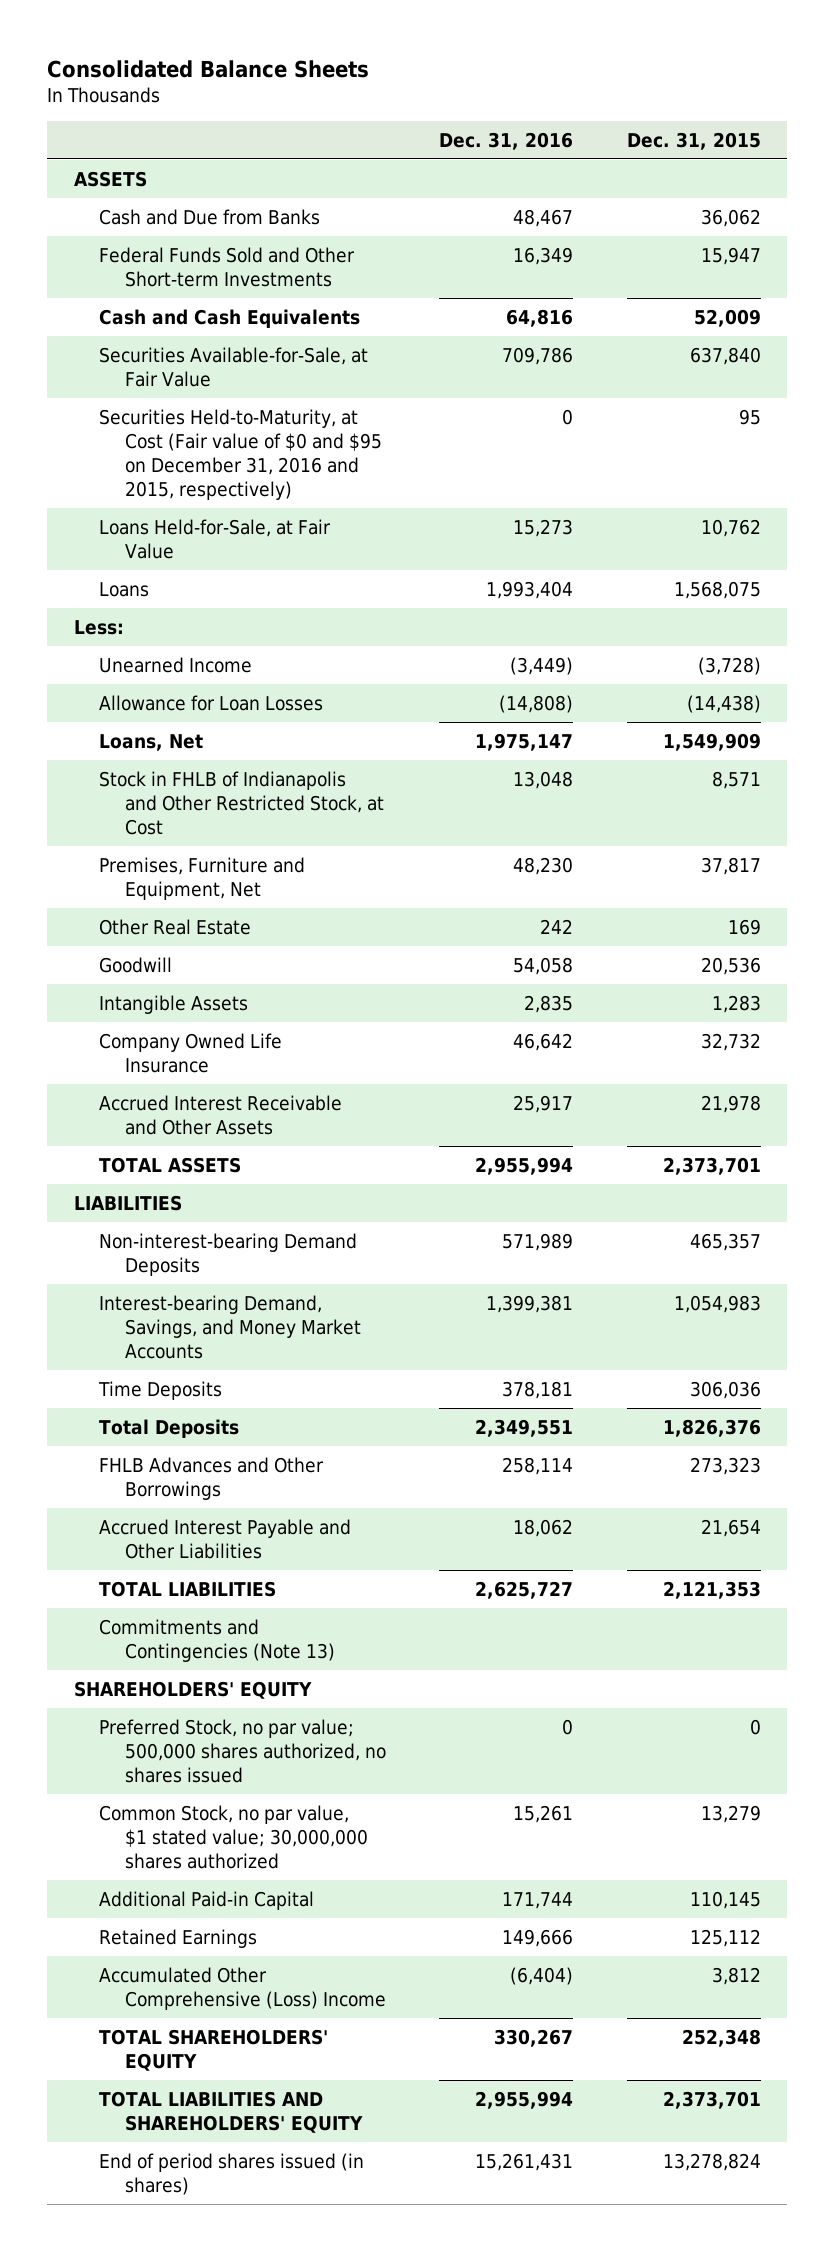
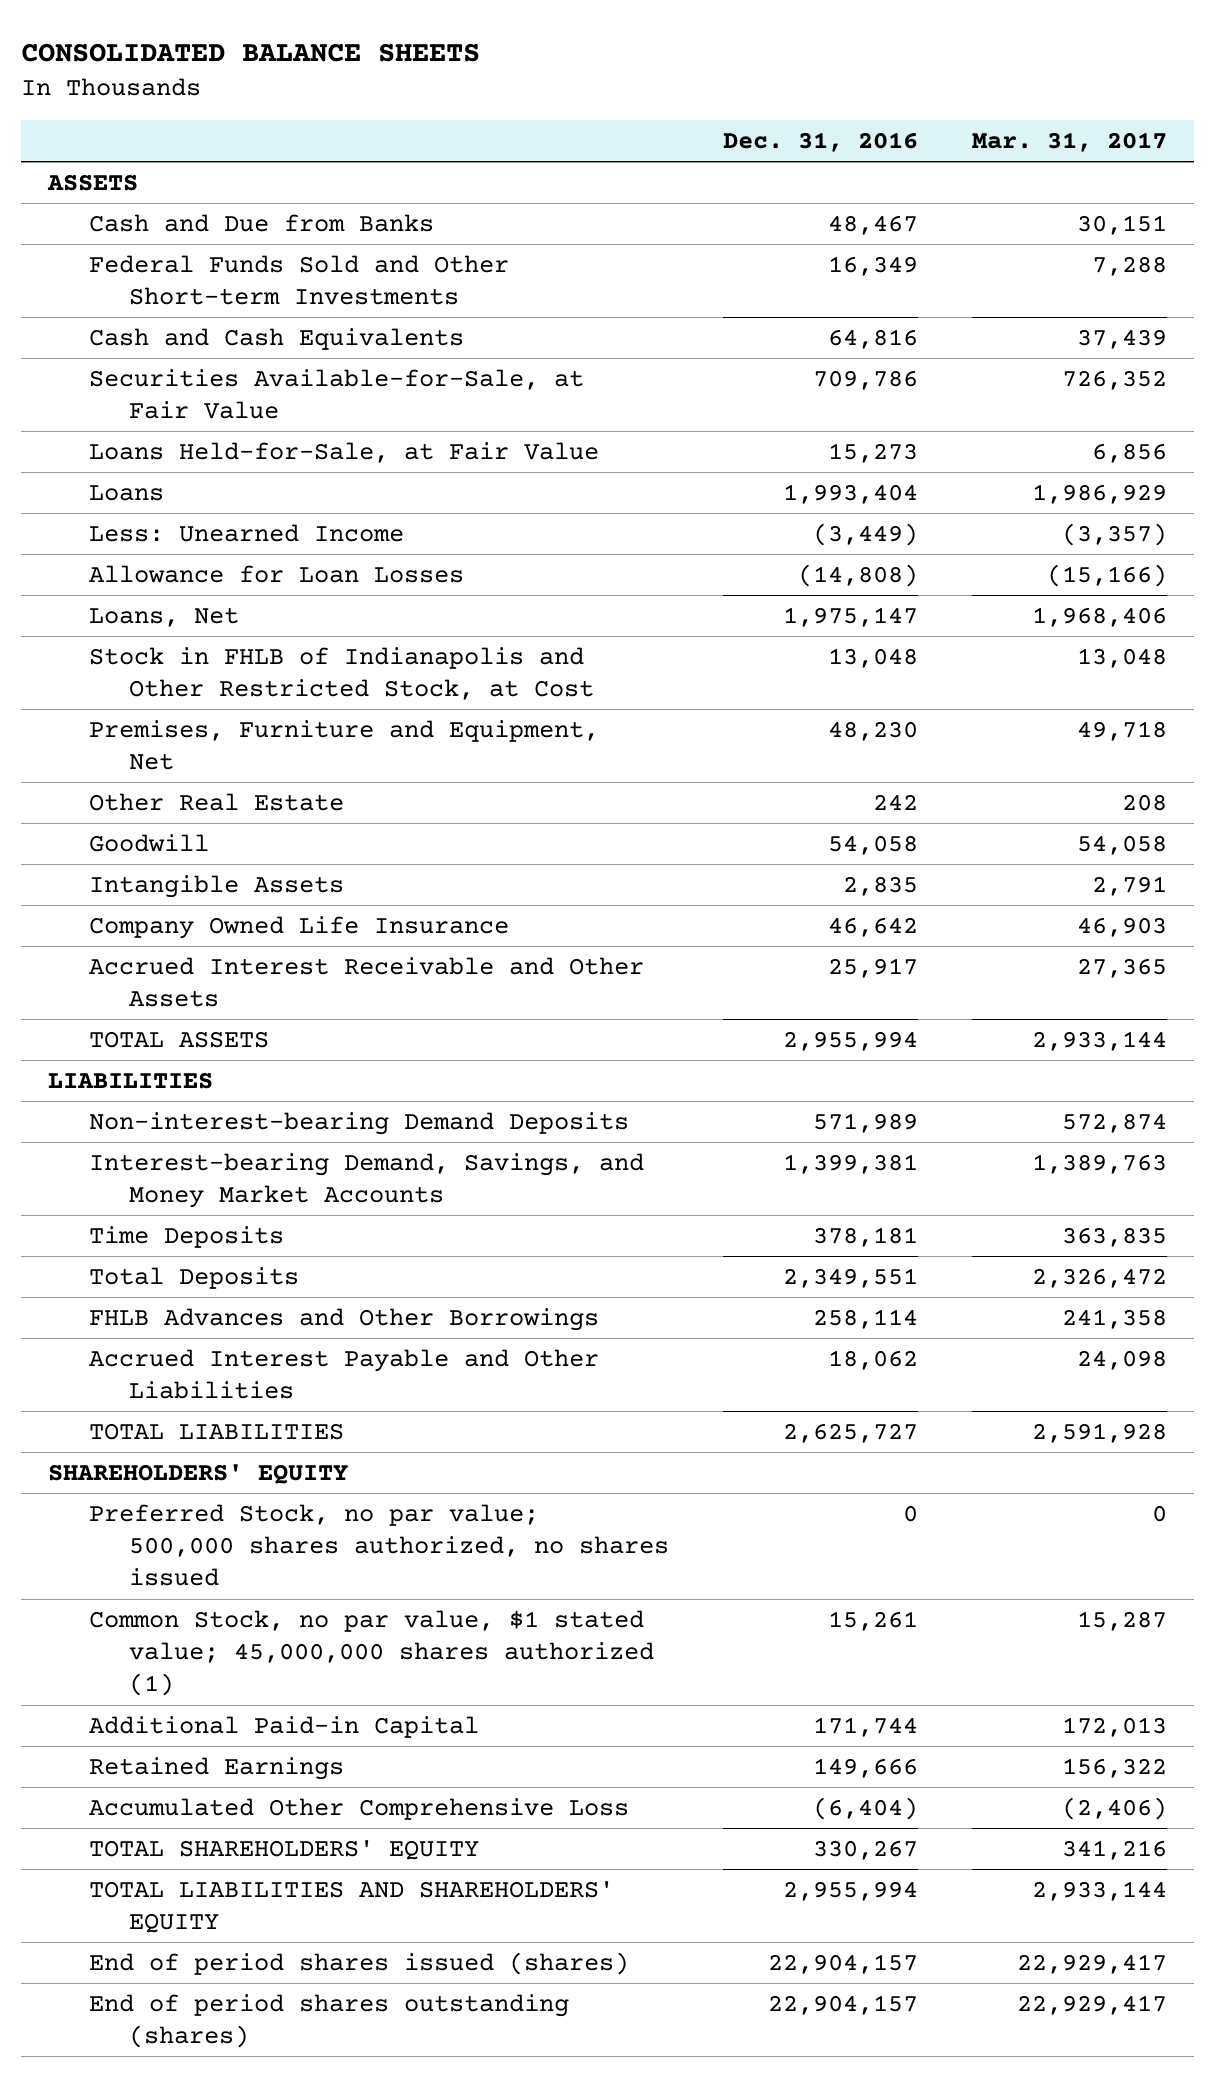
[47,59,370,78] Consolidated Balance Sheets -> [21,42,481,62] CONSOLIDATED BALANCE SHEETS
[626,131,761,150] Dec. 31, 2015 -> none
none -> [972,131,1168,152] Mar. 31, 2017
[99,408,383,500] Securities Held-to-Maturity, at Cost (Fair value of $0 and $95 on December 31, 2016 and 2015, respectively) -> none
[73,619,124,635] Less: -> none
[99,656,253,673] Unearned Income -> [88,523,404,542] Less: Unearned Income
[99,1618,336,1662] Commitments and Contingencies (Note 13) -> none
[99,1804,369,1869] Common Stock, no par value, $1 stated value; 30,000,000 shares authorized -> [88,1609,655,1697] Common Stock, no par value, $1 stated value; 45,000,000 shares authorized (1)
[99,1966,387,2010] Accumulated Other Comprehensive (Loss) Income -> [88,1797,629,1820] Accumulated Other Comprehensive Loss
[99,2152,365,2195] End of period shares issued (in shares) -> [88,1951,629,1975] End of period shares issued (shares)
[475,2152,574,2171] 15,261,431 -> [768,1953,919,1974] 22,904,157
none -> [88,1993,569,2049] End of period shares outstanding (shares)

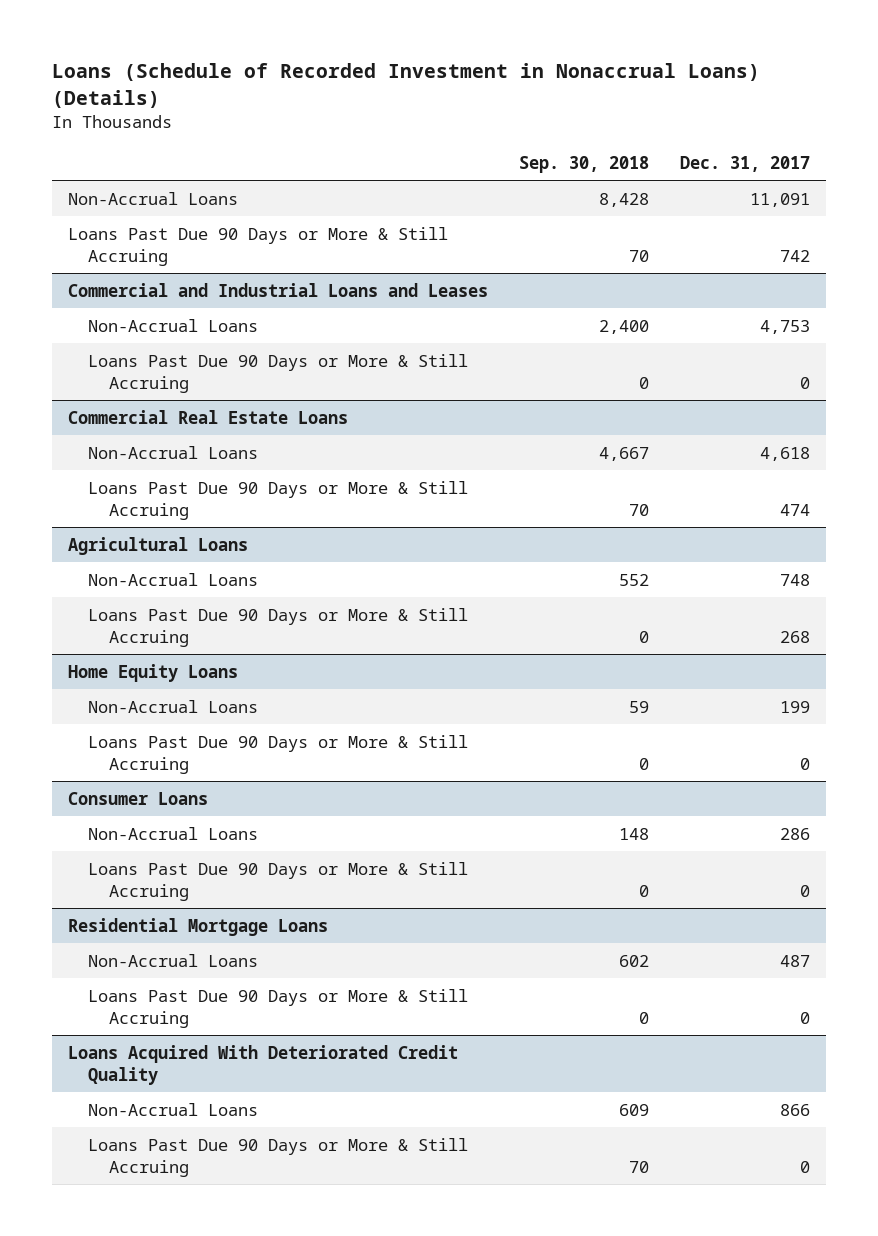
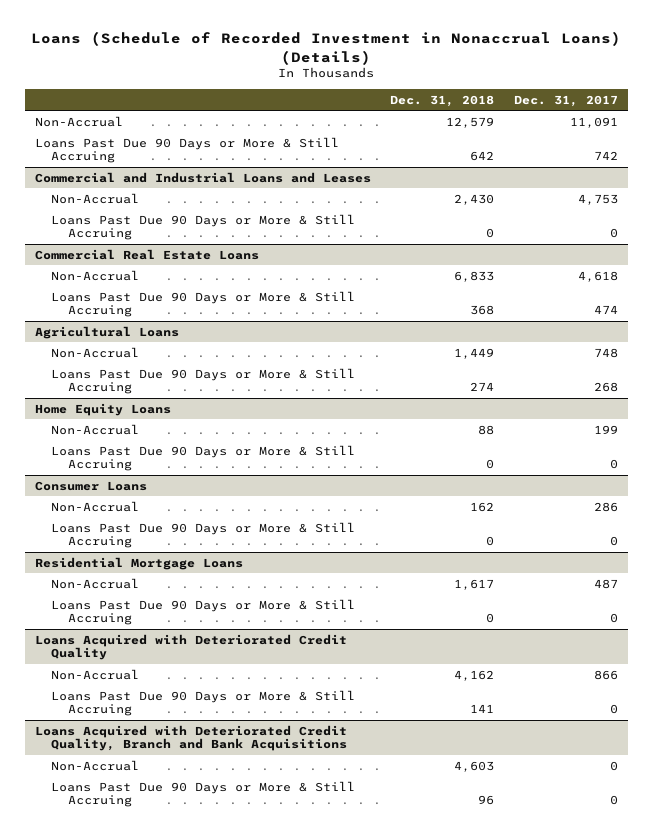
[519,155,650,173] Sep. 30, 2018 -> none
none -> [390,94,495,107] Dec. 31, 2018
[67,191,238,205] Non-Accrual Loans -> [34,115,123,127] Non-Accrual
[88,318,259,332] Non-Accrual Loans -> [51,192,140,204] Non-Accrual
[88,445,259,459] Non-Accrual Loans -> [51,269,140,281] Non-Accrual
[88,572,259,586] Non-Accrual Loans -> [51,346,140,358] Non-Accrual
[88,699,259,713] Non-Accrual Loans -> [51,423,140,435] Non-Accrual
[88,826,259,840] Non-Accrual Loans -> [51,500,140,512] Non-Accrual
[88,953,259,967] Non-Accrual Loans -> [51,577,140,589] Non-Accrual
[67,1044,458,1085] Loans Acquired With Deteriorated Credit Quality -> [34,633,347,661] Loans Acquired with Deteriorated Credit Quality
[88,1102,259,1116] Non-Accrual Loans -> [51,668,140,680] Non-Accrual
none -> [34,724,348,752] Loans Acquired with Deteriorated Credit Quality, Branch and Bank Acquisitions
none -> [51,759,140,771] Non-Accrual
none -> [51,780,356,808] Loans Past Due 90 Days or More & Still Accruing

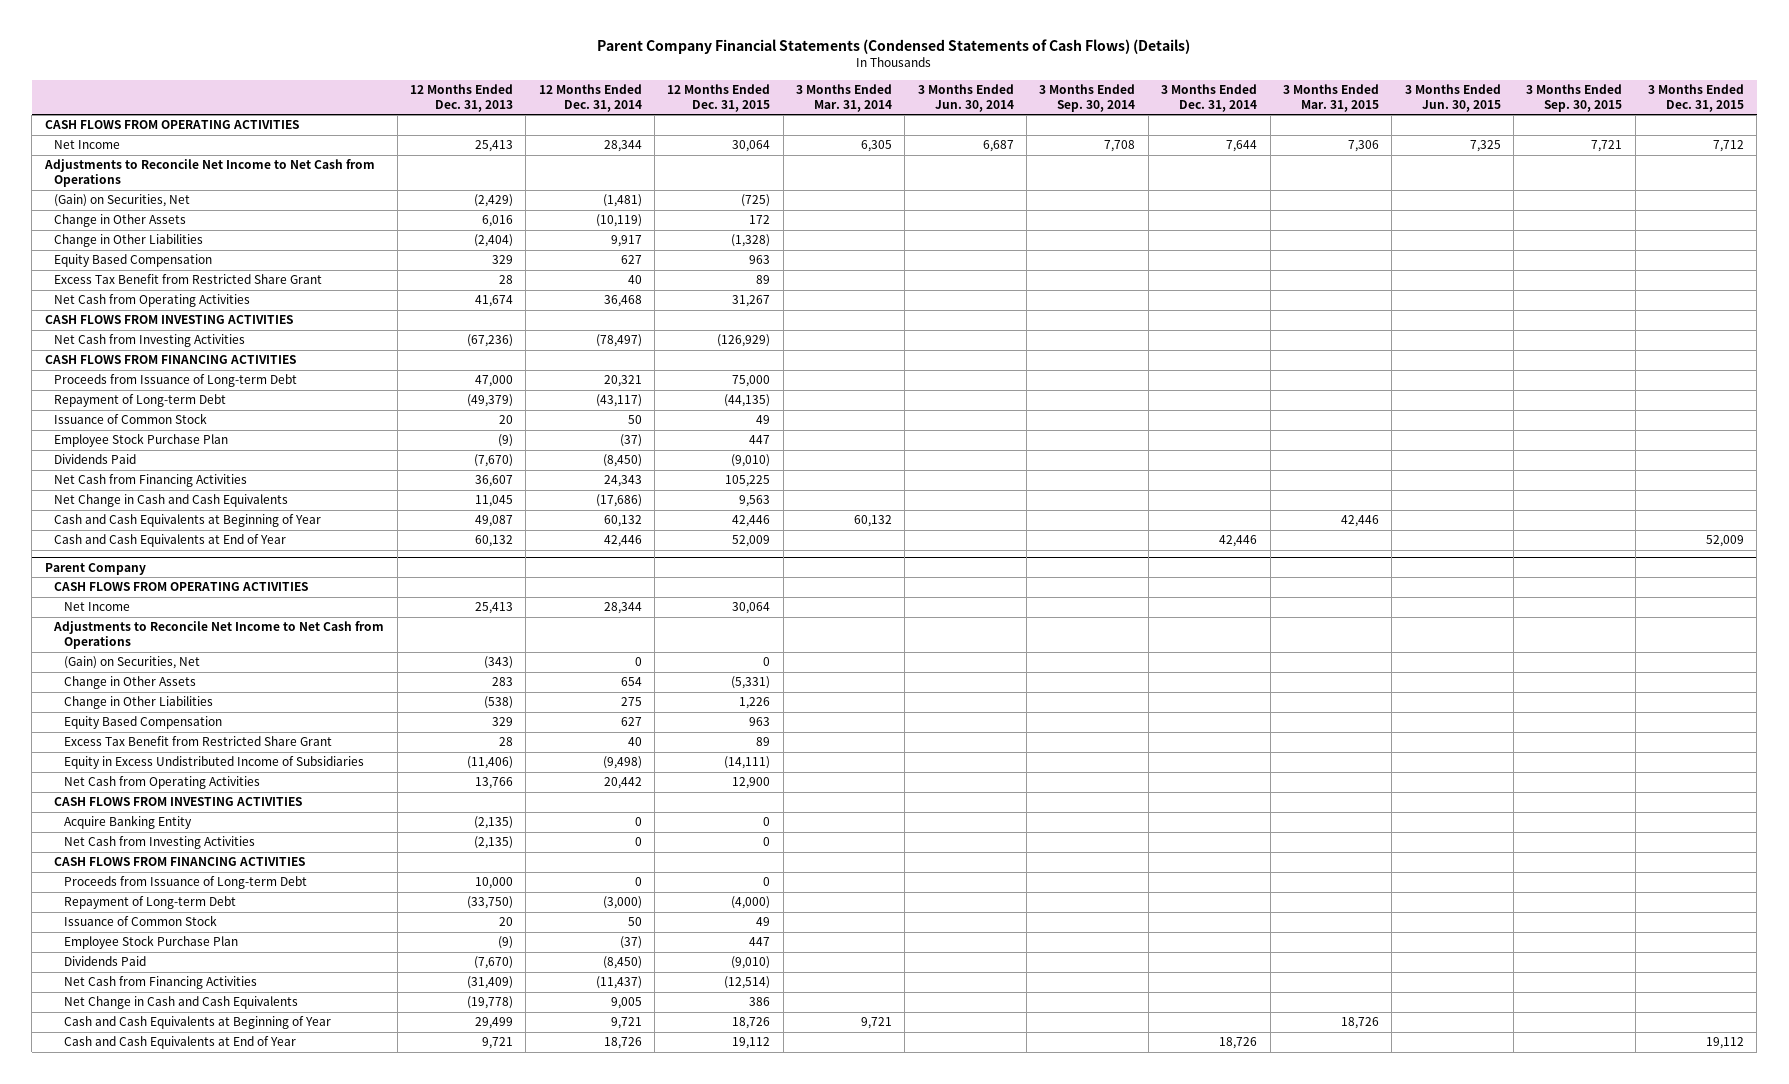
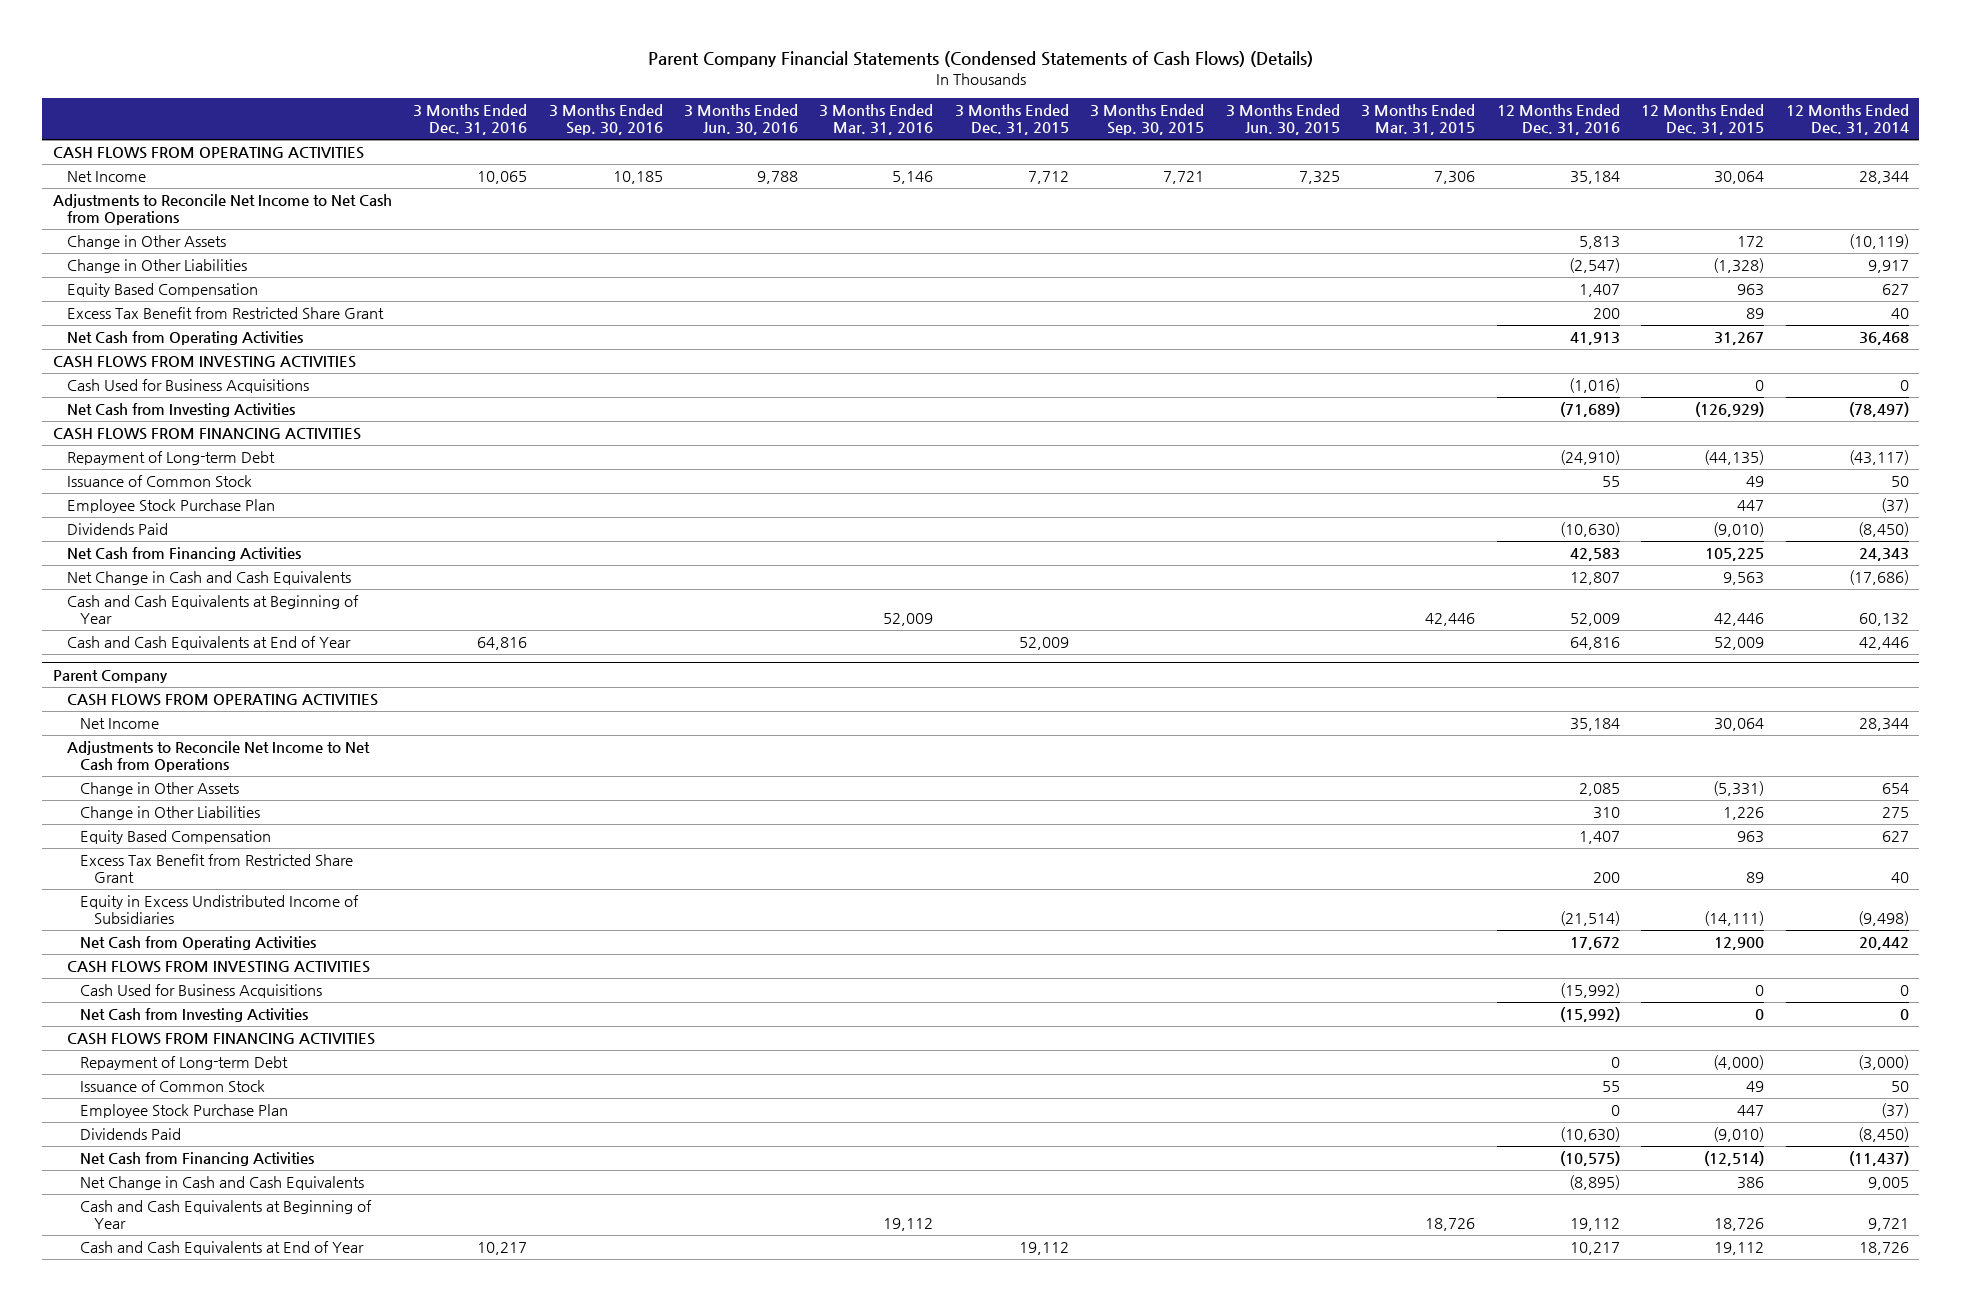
[409,83,513,112] 12 Months Ended Dec. 31, 2013 -> none
[796,83,893,112] 3 Months Ended Mar. 31, 2014 -> none
[917,83,1014,112] 3 Months Ended Jun. 30, 2014 -> none
[1039,83,1136,112] 3 Months Ended Sep. 30, 2014 -> none
[1161,83,1258,112] 3 Months Ended Dec. 31, 2014 -> none
none -> [413,104,528,136] 3 Months Ended Dec. 31, 2016
none -> [548,104,663,136] 3 Months Ended Sep. 30, 2016
none -> [683,104,798,136] 3 Months Ended Jun. 30, 2016
none -> [819,104,934,136] 3 Months Ended Mar. 31, 2016
none -> [1496,104,1620,136] 12 Months Ended Dec. 31, 2016
[54,194,191,208] (Gain) on Securities, Net -> none
none -> [66,379,309,394] Cash Used for Business Acquisitions
[54,374,298,388] Proceeds from Issuance of Long-term Debt -> none
[63,656,200,670] (Gain) on Securities, Net -> none
[63,815,192,830] Acquire Banking Entity -> [80,984,323,999] Cash Used for Business Acquisitions
[63,876,307,890] Proceeds from Issuance of Long-term Debt -> none

